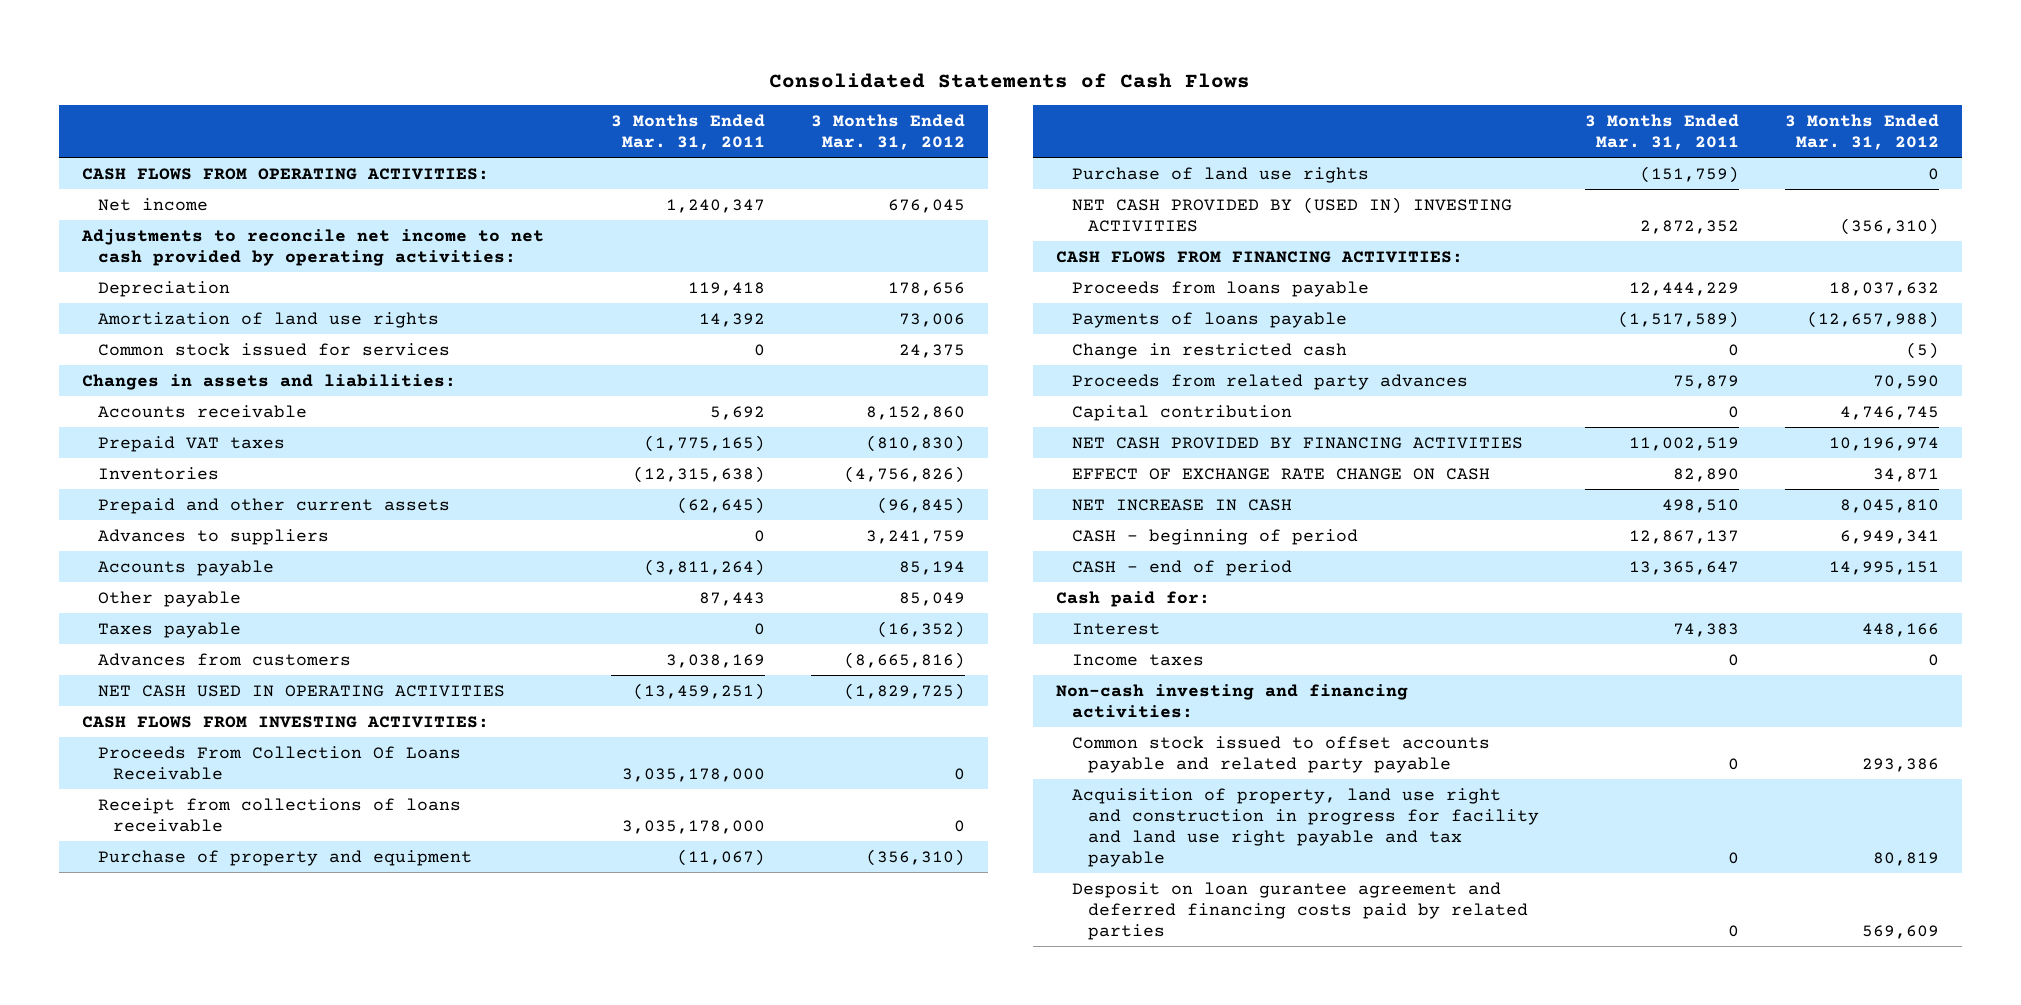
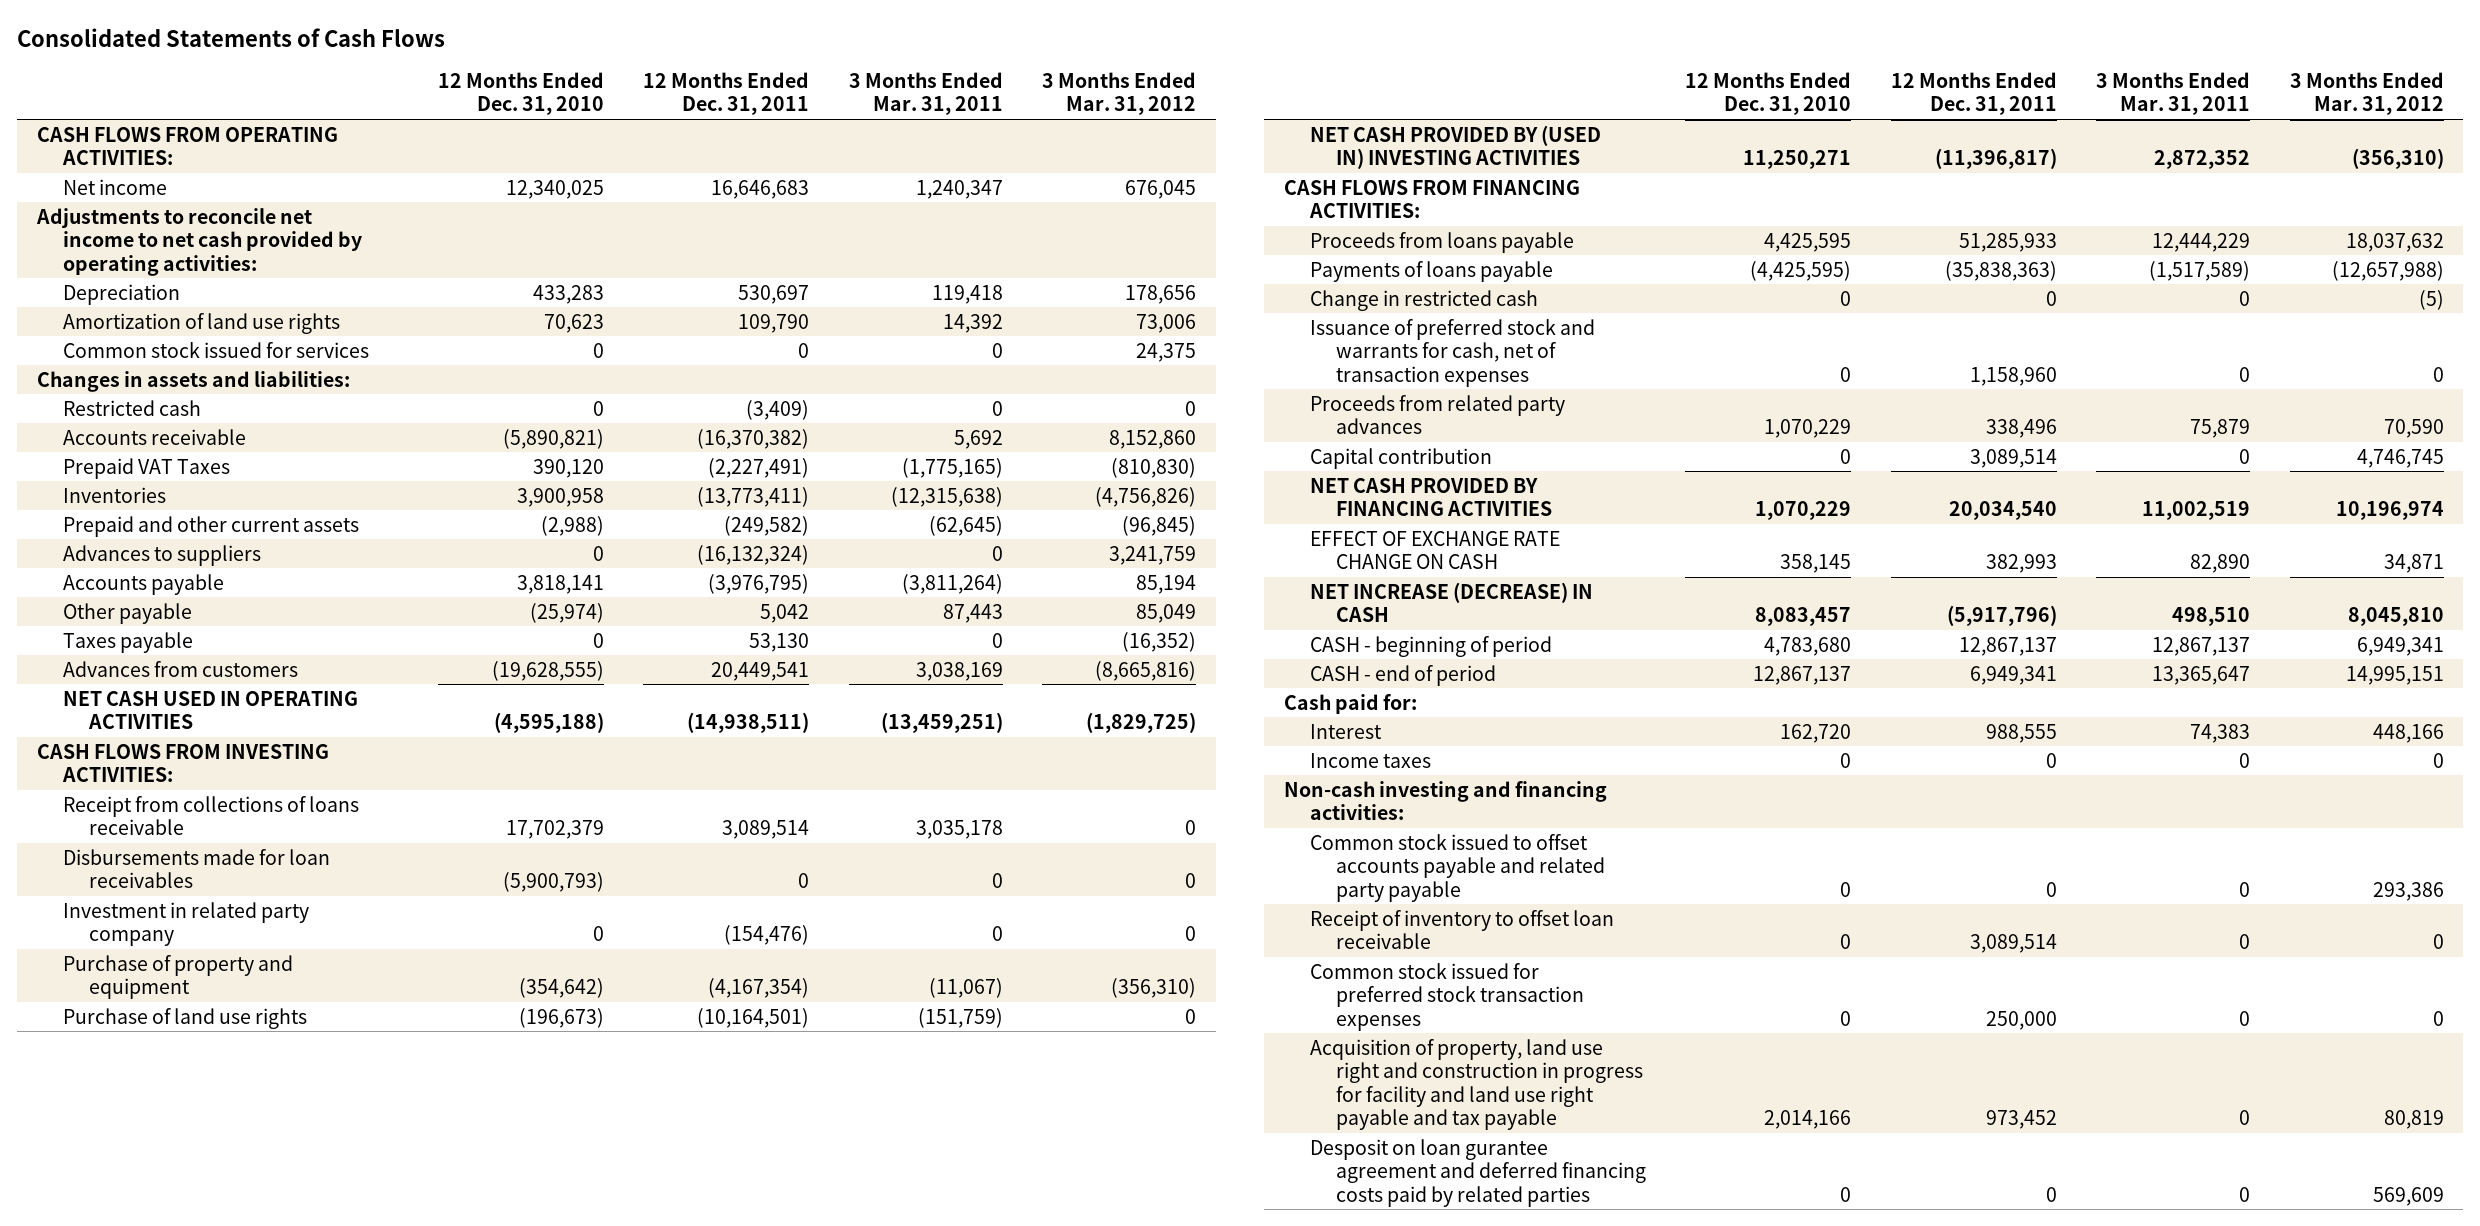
none -> [438,71,605,116] 12 Months Ended Dec. 31, 2010
none -> [643,71,810,116] 12 Months Ended Dec. 31, 2011
none -> [62,399,201,416] Restricted cash
[97,435,285,452] Prepaid VAT taxes -> [62,457,230,479] Prepaid VAT Taxes
[97,797,461,832] Receipt from collections of loans receivable -> none
[97,745,461,780] Proceeds From Collection Of Loans Receivable -> [62,795,359,836] Receipt from collections of loans receivable
[621,767,765,782] 3,035,178,000 -> [915,820,1003,840] 3,035,178
none -> [62,848,330,889] Disbursements made for loan receivables
none -> [62,901,309,947] Investment in related party company
none -> [1310,318,1596,387] Issuance of preferred stock and warrants for cash, net of transaction expenses
[1071,498,1292,511] NET INCREASE IN CASH -> [1310,581,1594,623] NET INCREASE (DECREASE) IN CASH
none -> [1310,909,1615,950] Receipt of inventory to offset loan receivable
none -> [1310,962,1584,1031] Common stock issued for preferred stock transaction expenses

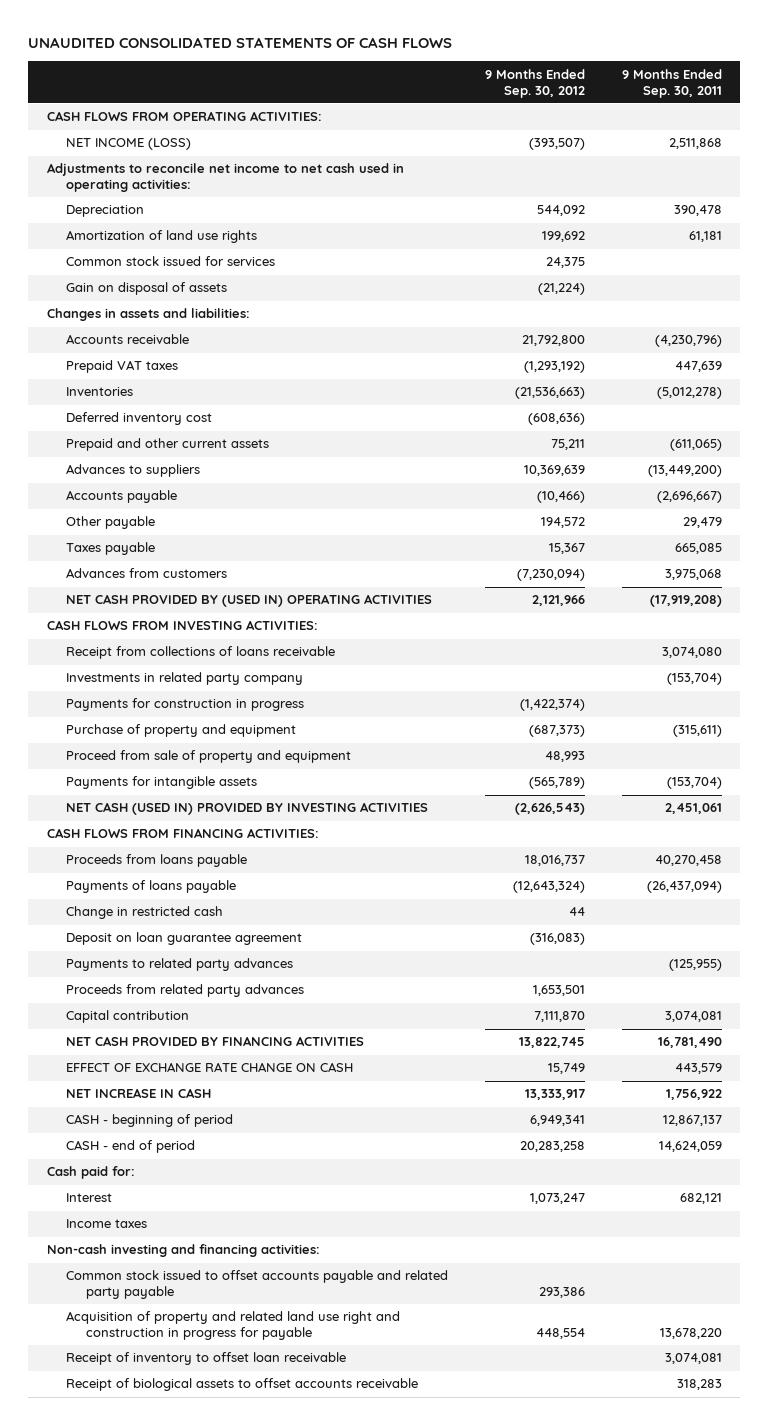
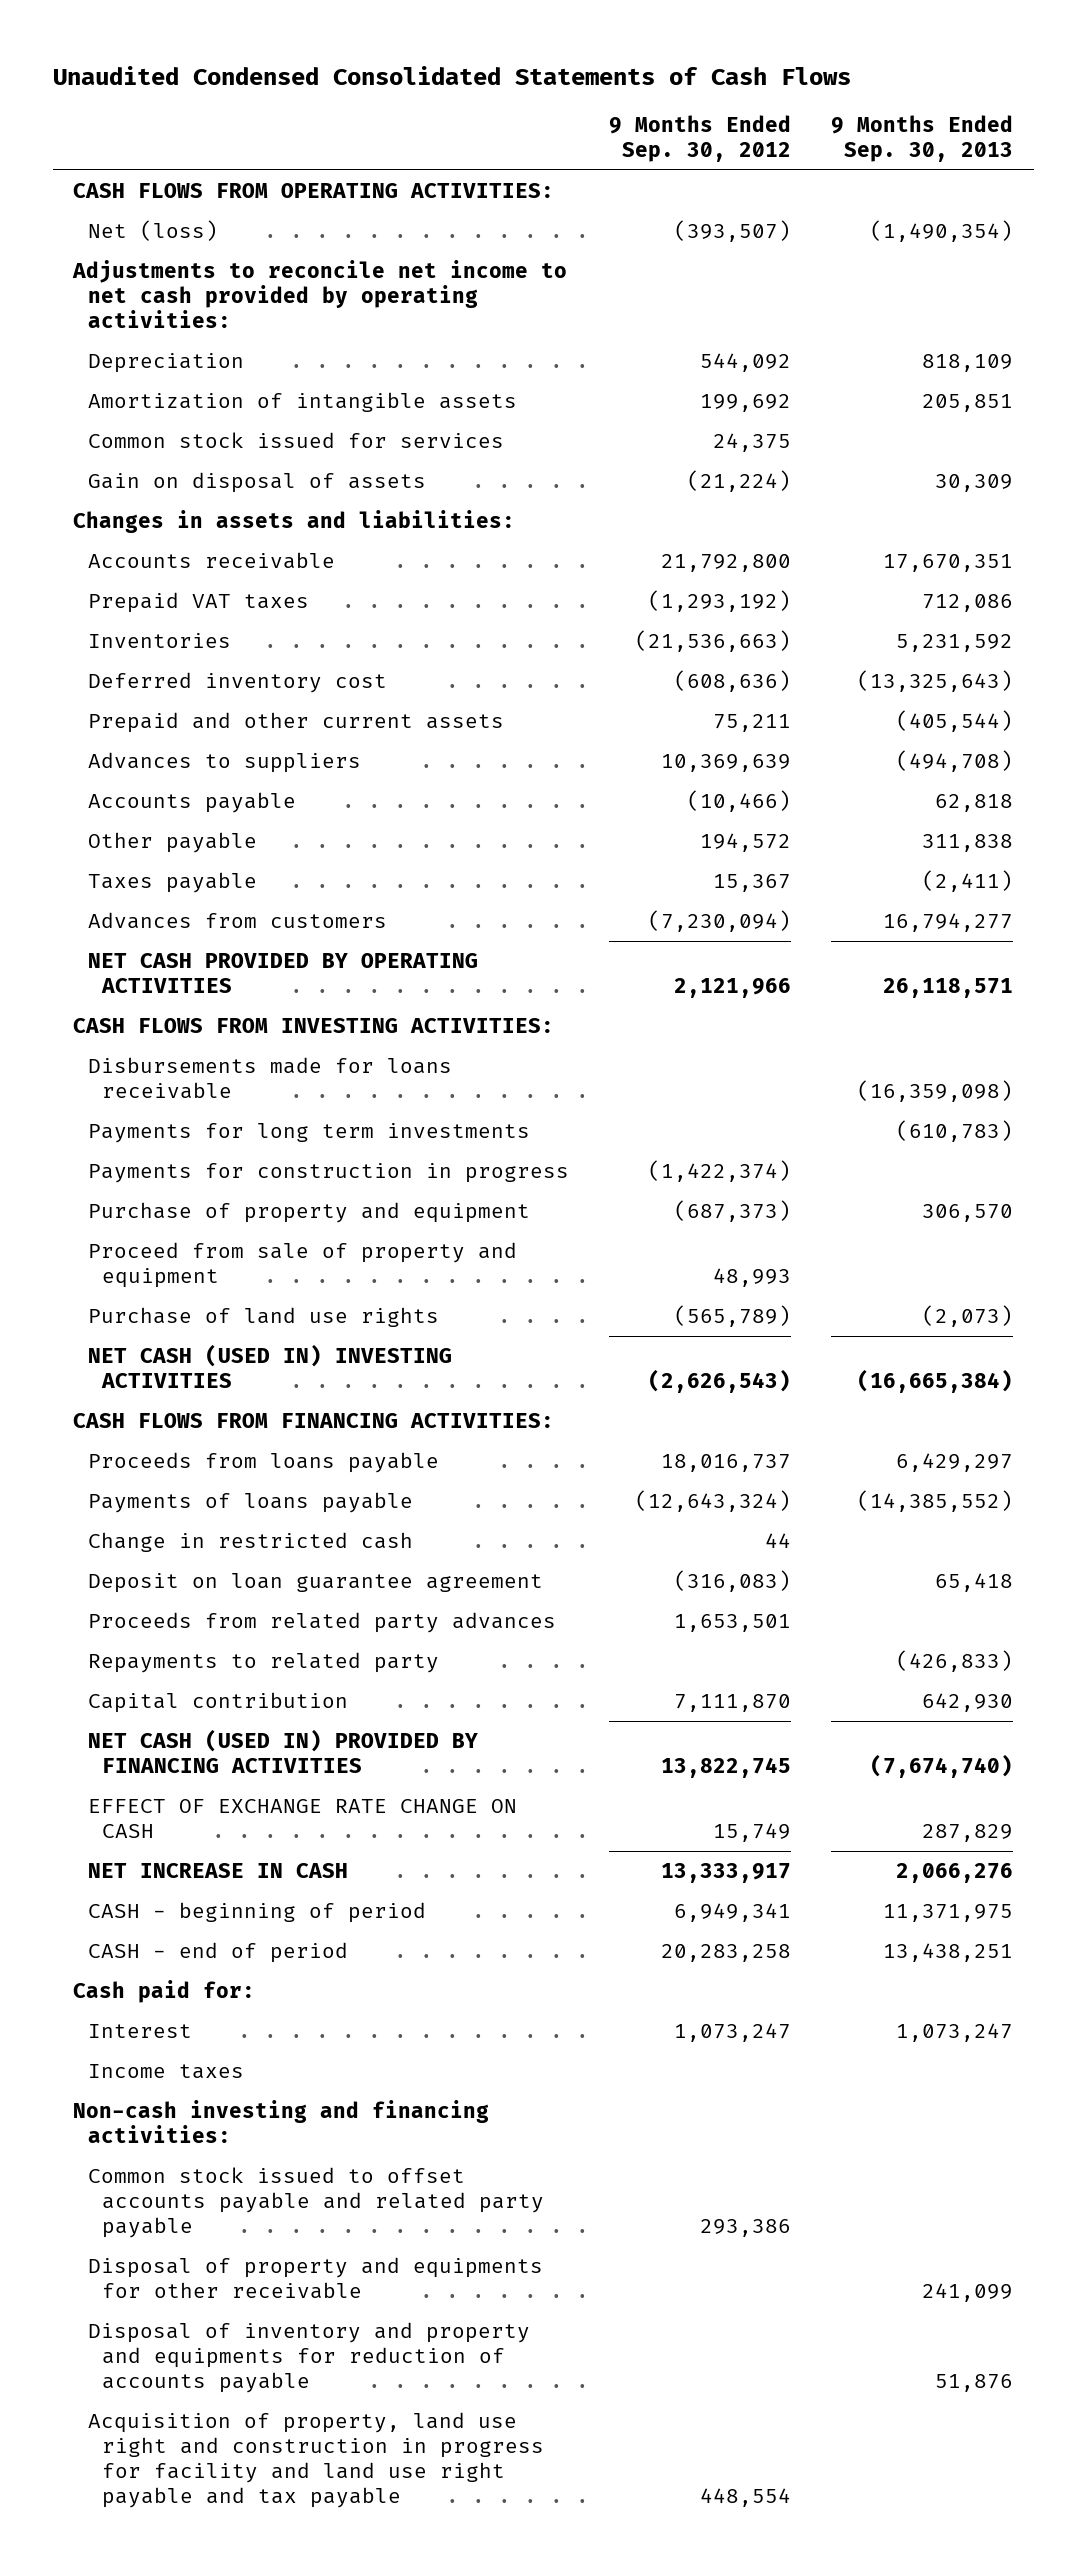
[28,37,453,49] UNAUDITED CONSOLIDATED STATEMENTS OF CASH FLOWS -> [53,65,852,85] Unaudited Condensed Consolidated Statements of Cash Flows
[621,68,722,98] 9 Months Ended Sep. 30, 2011 -> none
none -> [831,114,1014,163] 9 Months Ended Sep. 30, 2013
[66,138,192,151] NET INCOME (LOSS) -> [87,219,218,241] Net (loss)
[46,163,404,193] Adjustments to reconcile net income to net cash used in operating activities: -> [72,259,568,329] Adjustments to reconcile net income to net cash provided by operating activities:
[66,230,258,244] Amortization of land use rights -> [87,391,517,412] Amortization of intangible assets
[66,594,433,608] NET CASH PROVIDED BY (USED IN) OPERATING ACTIVITIES -> [87,952,478,994] NET CASH PROVIDED BY OPERATING ACTIVITIES
[66,646,336,660] Receipt from collections of loans receivable -> none
[66,672,304,686] Investments in related party company -> none
none -> [87,1056,452,1100] Disbursements made for loans receivable
none -> [87,1122,530,1143] Payments for long term investments
[66,776,258,790] Payments for intangible assets -> [87,1306,439,1327] Purchase of land use rights
[66,802,429,816] NET CASH (USED IN) PROVIDED BY INVESTING ACTIVITIES -> [87,1343,452,1389] NET CASH (USED IN) INVESTING ACTIVITIES
[66,958,294,972] Payments to related party advances -> none
none -> [87,1651,439,1673] Repayments to related party
[66,1036,365,1047] NET CASH PROVIDED BY FINANCING ACTIVITIES -> [87,1728,478,1774] NET CASH (USED IN) PROVIDED BY FINANCING ACTIVITIES
[66,1352,347,1366] Receipt of inventory to offset loan receivable -> none
[66,1378,419,1392] Receipt of biological assets to offset accounts receivable -> none
none -> [87,2256,543,2300] Disposal of property and equipments for other receivable
none -> [87,2321,530,2394] Disposal of inventory and property and equipments for reduction of accounts payable
[66,1311,401,1341] Acquisition of property and related land use right and construction in progress for payable -> [87,2411,545,2509] Acquisition of property, land use right and construction in progress for facility and land use right payable and tax payable

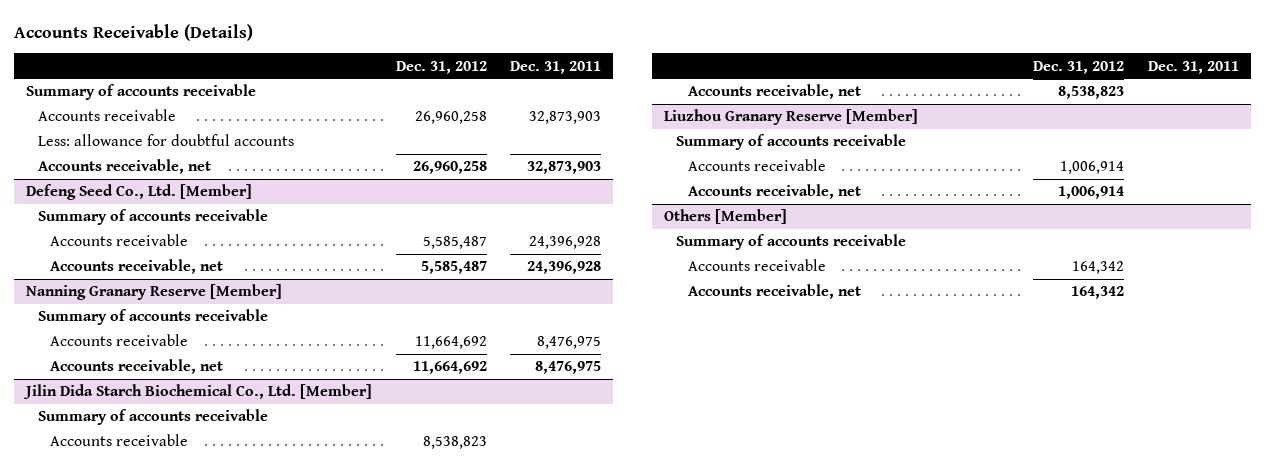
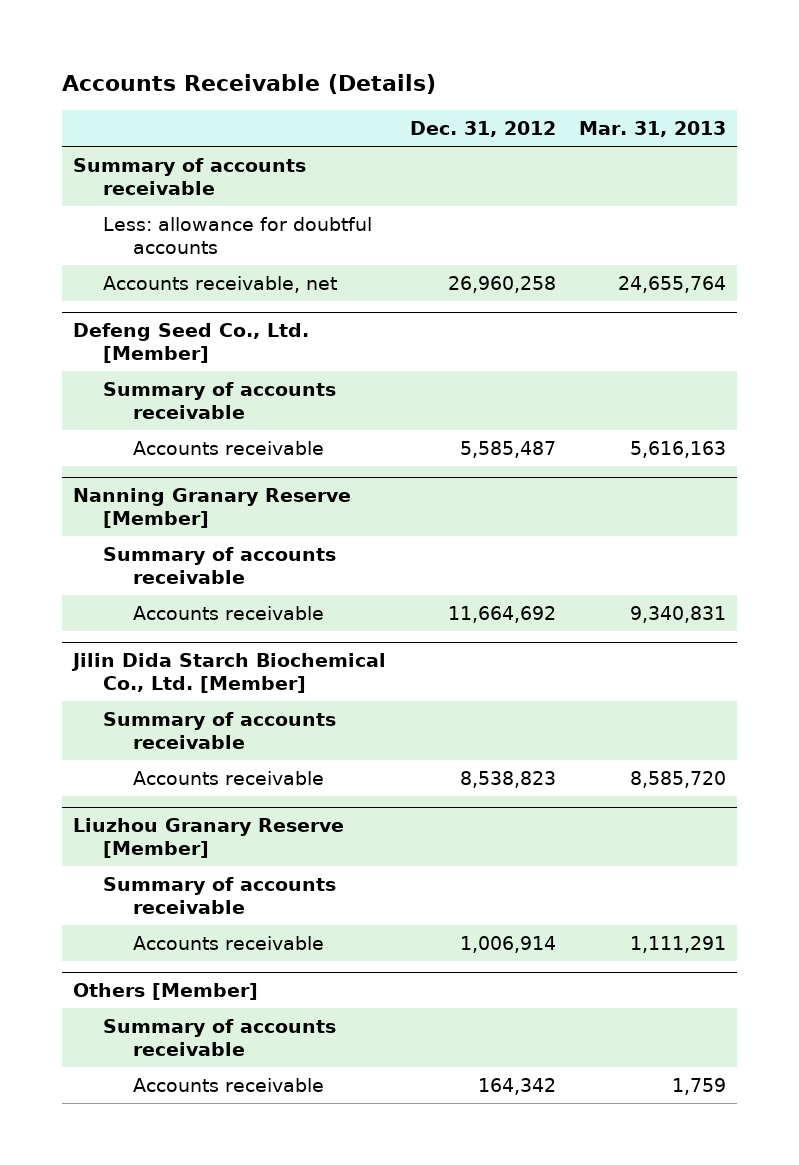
[510,60,602,74] Dec. 31, 2011 -> none
none -> [578,121,726,138] Mar. 31, 2013
[37,109,176,122] Accounts receivable -> none
[49,259,223,275] Accounts receivable, net -> none
[49,359,223,375] Accounts receivable, net -> none
[687,84,861,100] Accounts receivable, net -> none
[687,184,861,200] Accounts receivable, net -> none
[687,284,861,300] Accounts receivable, net -> none

